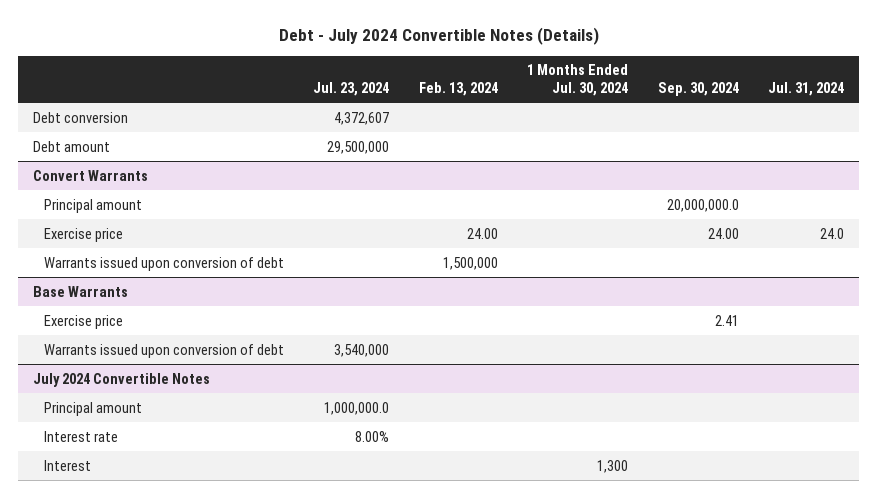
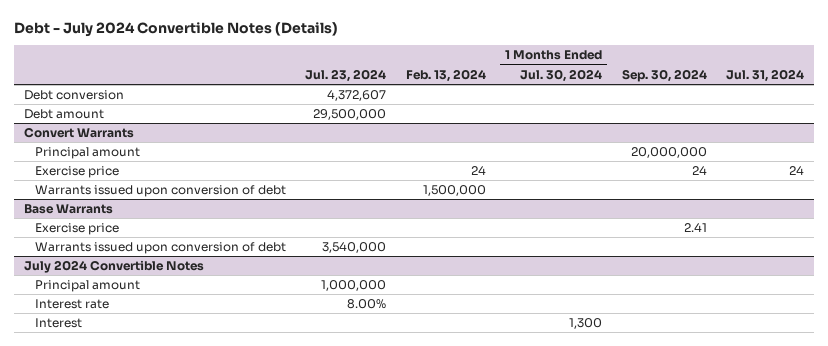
[666,198,739,212] 20,000,000.0 -> [630,147,707,159] 20,000,000
[466,227,498,239] 24.00 -> [470,166,486,176] 24
[707,227,739,239] 24.00 -> [691,166,707,176] 24
[820,227,845,239] 24.0 -> [789,166,805,176] 24
[324,401,390,415] 1,000,000.0 -> [321,280,387,292] 1,000,000

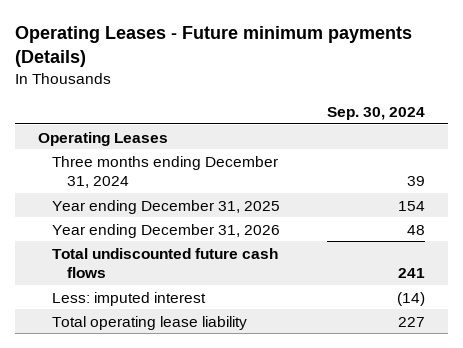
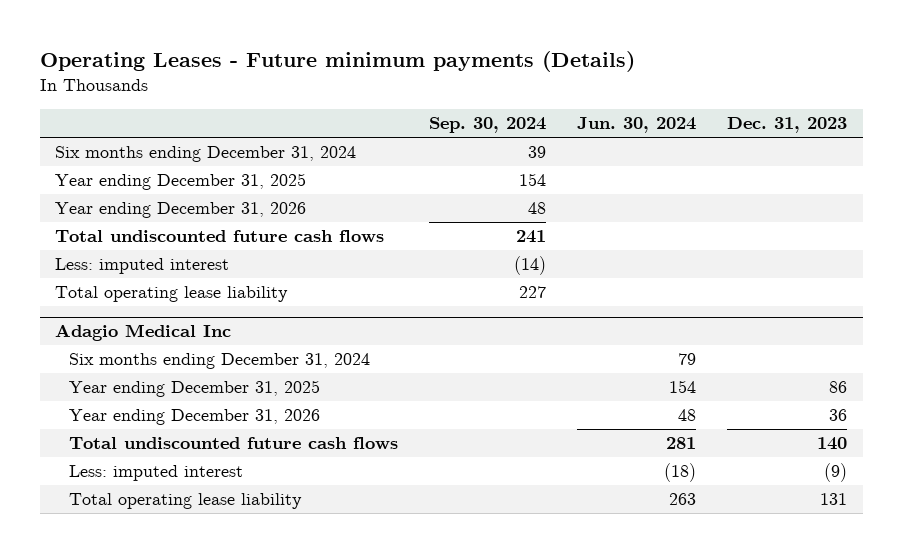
none -> [577,117,697,134] Jun. 30, 2024
none -> [727,117,848,134] Dec. 31, 2023
[37,131,168,146] Operating Leases -> none
[52,155,279,189] Three months ending December 31, 2024 -> [55,146,357,163] Six months ending December 31, 2024
none -> [55,324,232,342] Adagio Medical Inc
none -> [69,353,371,370] Six months ending December 31, 2024
none -> [69,380,321,398] Year ending December 31, 2025
none -> [69,409,321,426] Year ending December 31, 2026
none -> [69,437,399,450] Total undiscounted future cash flows
none -> [69,465,244,482] Less: imputed interest
none -> [69,493,303,510] Total operating lease liability

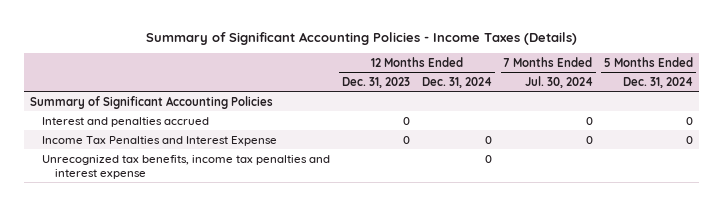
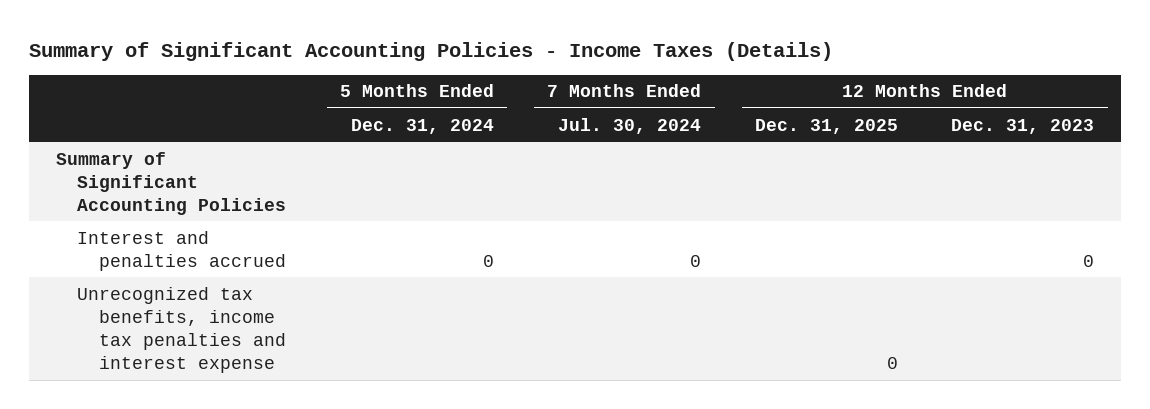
[421,76,492,88] Dec. 31, 2024 -> none
none -> [754,118,898,134] Dec. 31, 2025
[42,135,278,146] Income Tax Penalties and Interest Expense -> none

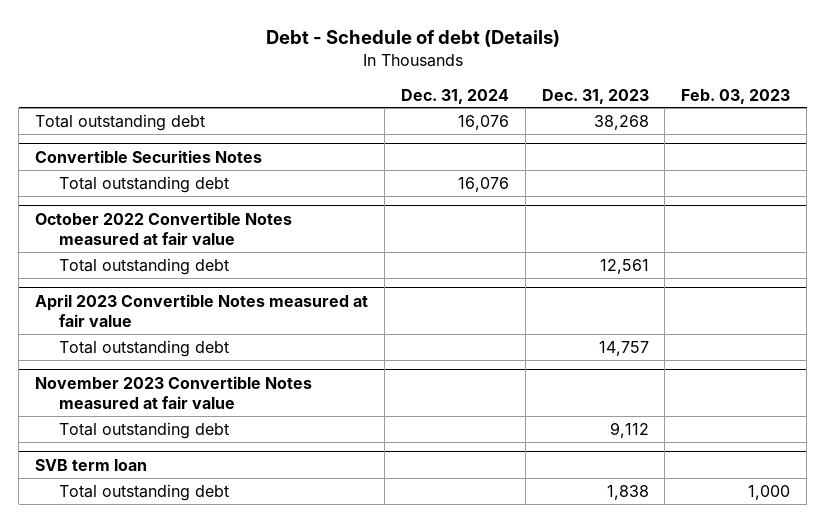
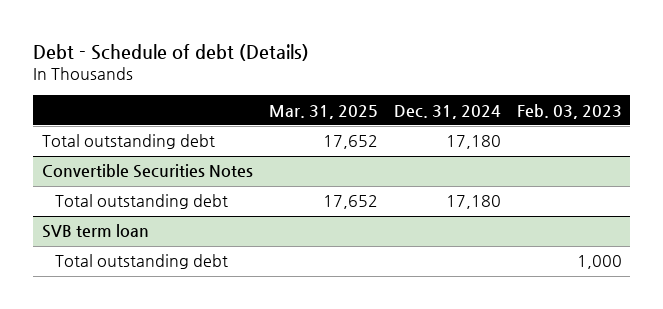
[541,88,649,104] Dec. 31, 2023 -> none
none -> [268,104,378,119] Mar. 31, 2025
[457,114,509,130] 16,076 -> [445,135,501,150] 17,180
[34,211,292,245] October 2022 Convertible Notes measured at fair value -> none
[58,257,229,275] Total outstanding debt -> none
[34,293,368,327] April 2023 Convertible Notes measured at fair value -> none
[58,339,229,357] Total outstanding debt -> none
[34,375,312,409] November 2023 Convertible Notes measured at fair value -> none
[58,421,229,439] Total outstanding debt -> none
[457,176,509,192] 16,076 -> [445,195,501,210] 17,180

